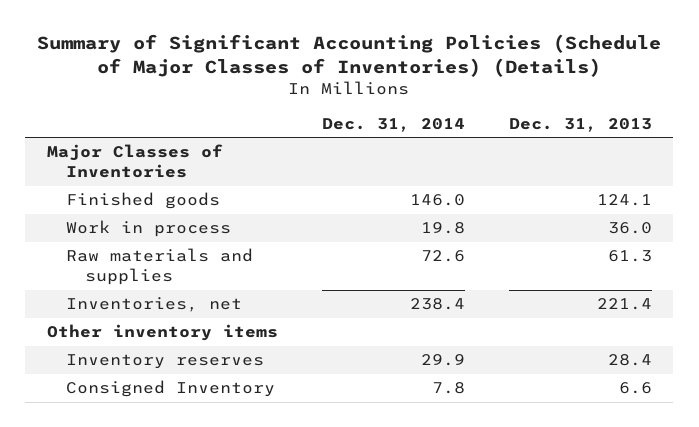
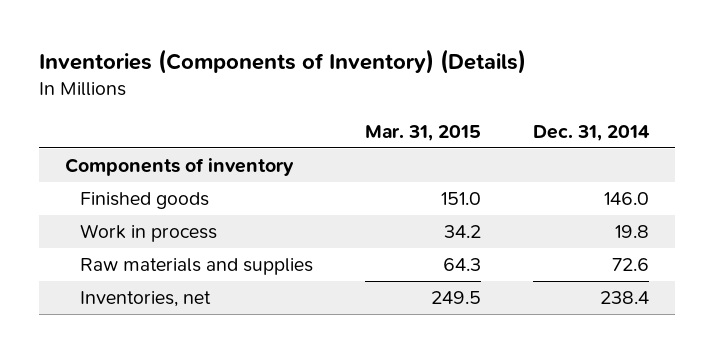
[37,34,662,77] Summary of Significant Accounting Policies (Schedule of Major Classes of Inventories) (Details) -> [39,48,527,74] Inventories (Components of Inventory) (Details)
[508,117,652,132] Dec. 31, 2013 -> none
none -> [364,124,481,141] Mar. 31, 2015
[47,144,224,179] Major Classes of Inventories -> [65,158,295,177] Components of inventory
[47,324,279,342] Other inventory items -> none
[65,354,264,370] Inventory reserves -> none
[65,380,275,398] Consigned Inventory -> none

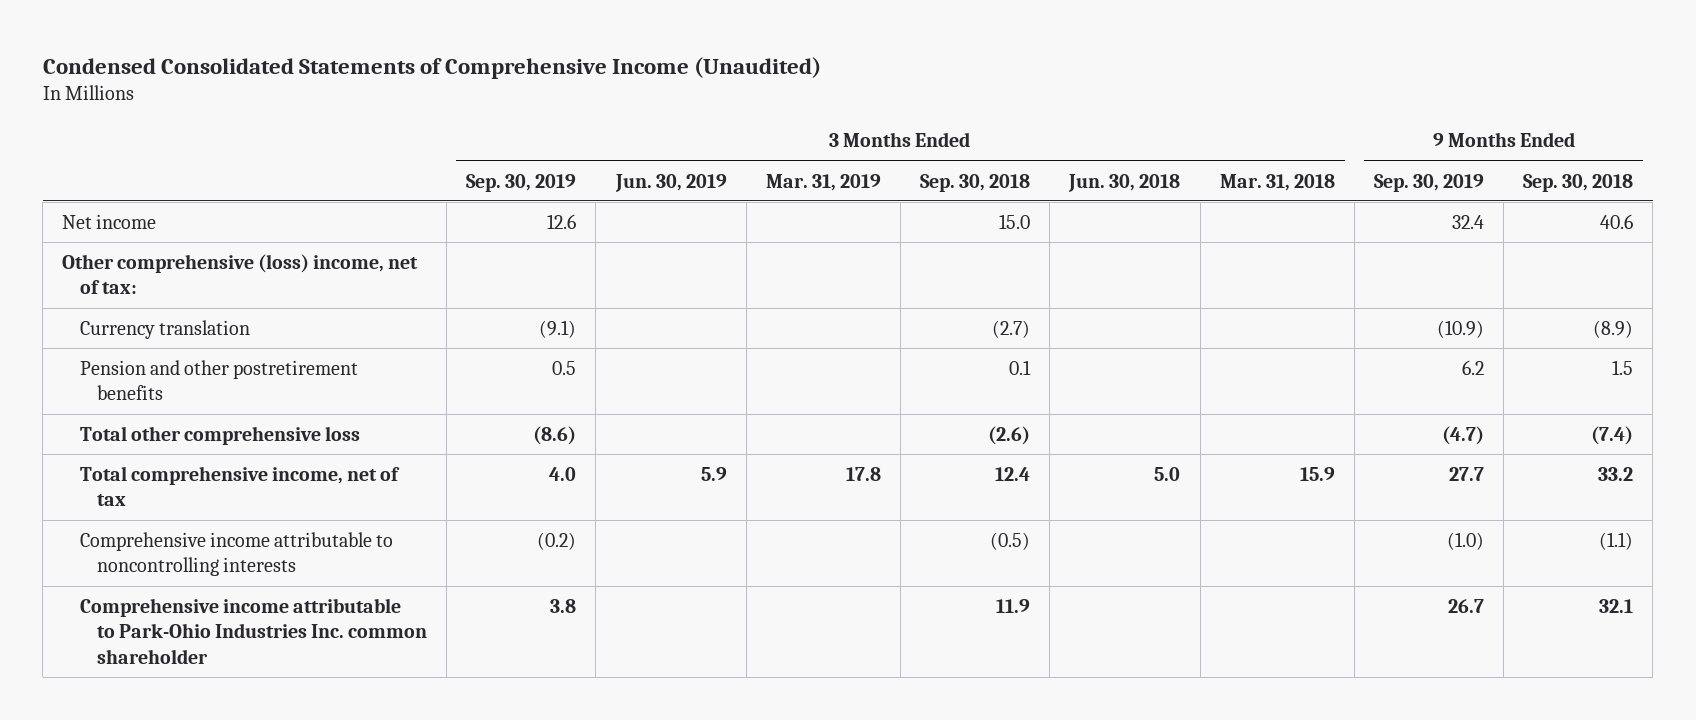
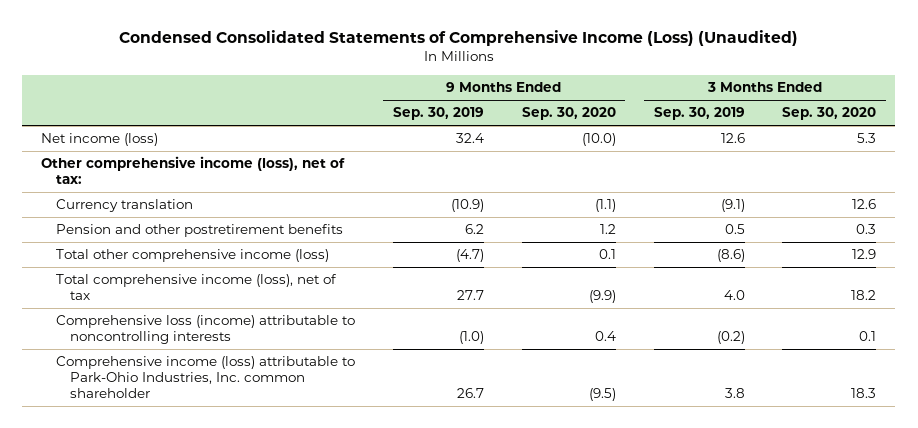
[42,56,821,79] Condensed Consolidated Statements of Comprehensive Income (Unaudited) -> [118,30,798,47] Condensed Consolidated Statements of Comprehensive Income (Loss) (Unaudited)
[614,173,727,192] Jun. 30, 2019 -> none
[765,173,881,191] Mar. 31, 2019 -> none
[920,173,1031,192] Sep. 30, 2018 -> none
[1068,173,1181,192] Jun. 30, 2018 -> none
[1219,173,1335,191] Mar. 31, 2018 -> none
[1523,173,1634,192] Sep. 30, 2018 -> none
none -> [521,107,616,121] Sep. 30, 2020
none -> [782,107,877,121] Sep. 30, 2020
[62,213,157,229] Net income -> [41,133,159,147] Net income (loss)
[62,253,419,295] Other comprehensive (loss) income, net of tax: -> [41,156,346,185] Other comprehensive income (loss), net of tax:
[79,425,360,445] Total other comprehensive loss -> [55,249,329,263] Total other comprehensive income (loss)
[79,465,400,507] Total comprehensive income, net of tax -> [55,274,337,301] Total comprehensive income (loss), net of tax
[79,531,393,577] Comprehensive income attributable to noncontrolling interests -> [55,315,355,345] Comprehensive loss (income) attributable to noncontrolling interests
[79,597,427,664] Comprehensive income attributable to Park-Ohio Industries Inc. common shareholder -> [55,356,355,398] Comprehensive income (loss) attributable to Park-Ohio Industries, Inc. common shareholder

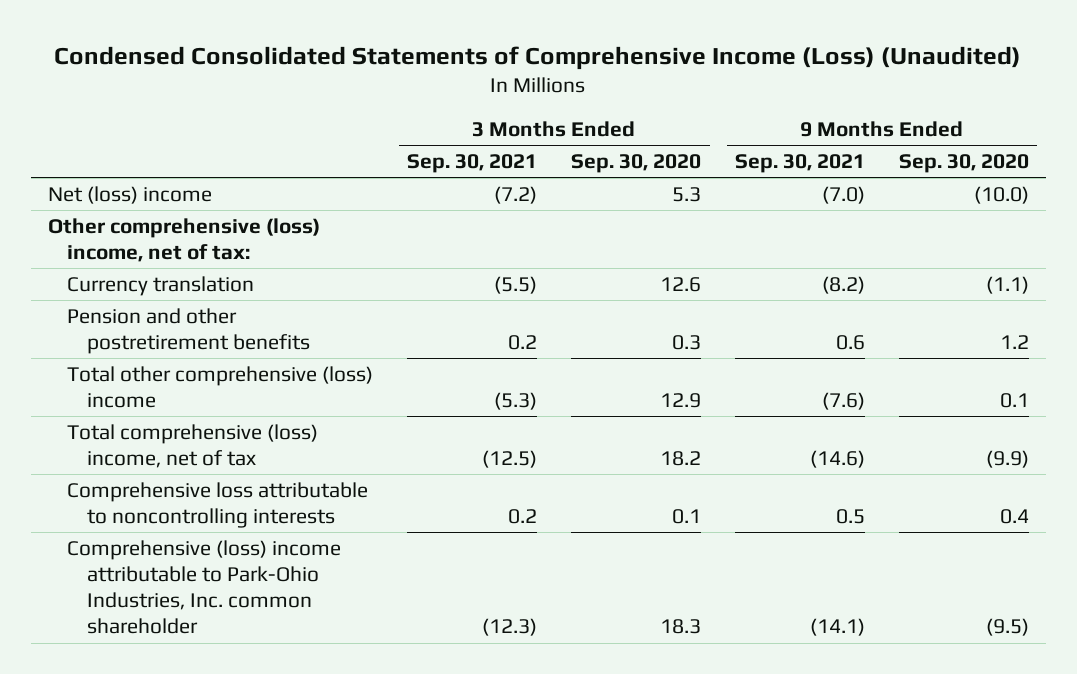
[392,107,484,121] Sep. 30, 2019 -> none
[653,107,745,121] Sep. 30, 2019 -> none
none -> [407,154,538,174] Sep. 30, 2021
none -> [735,154,866,174] Sep. 30, 2021
[41,133,159,147] Net income (loss) -> [47,185,212,204] Net (loss) income
[41,156,346,185] Other comprehensive income (loss), net of tax: -> [47,217,320,263] Other comprehensive (loss) income, net of tax:
[55,249,329,263] Total other comprehensive income (loss) -> [67,365,374,409] Total other comprehensive (loss) income
[55,274,337,301] Total comprehensive income (loss), net of tax -> [67,423,319,469] Total comprehensive (loss) income, net of tax
[55,315,355,345] Comprehensive loss (income) attributable to noncontrolling interests -> [67,481,369,529] Comprehensive loss attributable to noncontrolling interests
[55,356,355,398] Comprehensive income (loss) attributable to Park-Ohio Industries, Inc. common shareholder -> [67,539,342,635] Comprehensive (loss) income attributable to Park-Ohio Industries, Inc. common shareholder

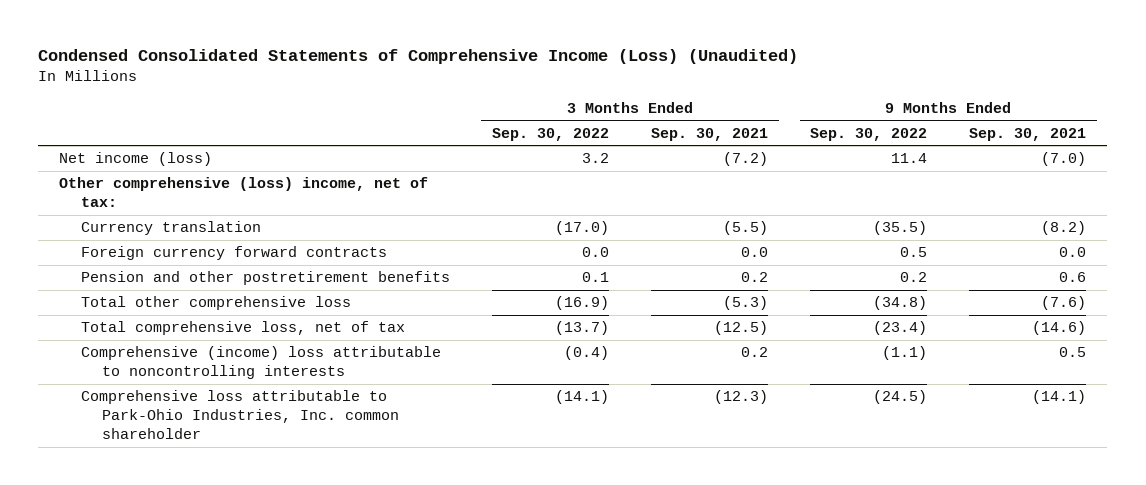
[571,154,702,174] Sep. 30, 2020 -> none
[898,154,1029,174] Sep. 30, 2020 -> none
none -> [491,127,609,141] Sep. 30, 2022
none -> [810,127,928,141] Sep. 30, 2022
[47,185,212,204] Net (loss) income -> [59,152,213,167] Net income (loss)
none -> [80,246,387,261] Foreign currency forward contracts
[67,365,374,409] Total other comprehensive (loss) income -> [80,296,351,311] Total other comprehensive loss
[67,423,319,469] Total comprehensive (loss) income, net of tax -> [80,321,405,336] Total comprehensive loss, net of tax
[67,481,369,529] Comprehensive loss attributable to noncontrolling interests -> [80,346,441,380] Comprehensive (income) loss attributable to noncontrolling interests
[67,539,342,635] Comprehensive (loss) income attributable to Park-Ohio Industries, Inc. common shareholder -> [80,390,400,440] Comprehensive loss attributable to Park-Ohio Industries, Inc. common shareholder

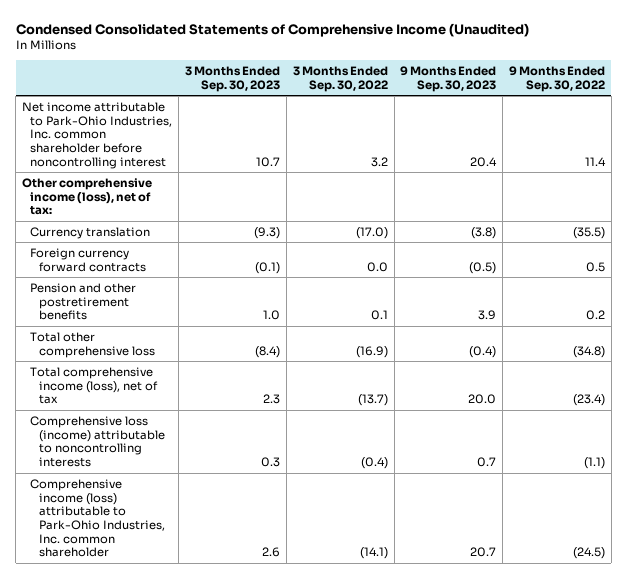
[38,49,799,65] Condensed Consolidated Statements of Comprehensive Income (Loss) (Unaudited) -> [15,22,529,37] Condensed Consolidated Statements of Comprehensive Income (Unaudited)
[651,127,769,141] Sep. 30, 2021 -> none
[969,127,1087,141] Sep. 30, 2021 -> none
none -> [185,66,281,92] 3 Months Ended Sep. 30, 2023
none -> [400,66,497,92] 9 Months Ended Sep. 30, 2023
[59,152,213,167] Net income (loss) -> [22,101,173,169] Net income attributable to Park-Ohio Industries, Inc. common shareholder before noncontrolling interest
[59,177,429,208] Other comprehensive (loss) income, net of tax: -> [22,177,153,216] Other comprehensive income (loss), net of tax:
[80,321,405,336] Total comprehensive loss, net of tax -> [30,366,158,405] Total comprehensive income (loss), net of tax
[80,346,441,380] Comprehensive (income) loss attributable to noncontrolling interests -> [30,415,165,468] Comprehensive loss (income) attributable to noncontrolling interests
[80,390,400,440] Comprehensive loss attributable to Park-Ohio Industries, Inc. common shareholder -> [30,478,165,558] Comprehensive income (loss) attributable to Park-Ohio Industries, Inc. common shareholder

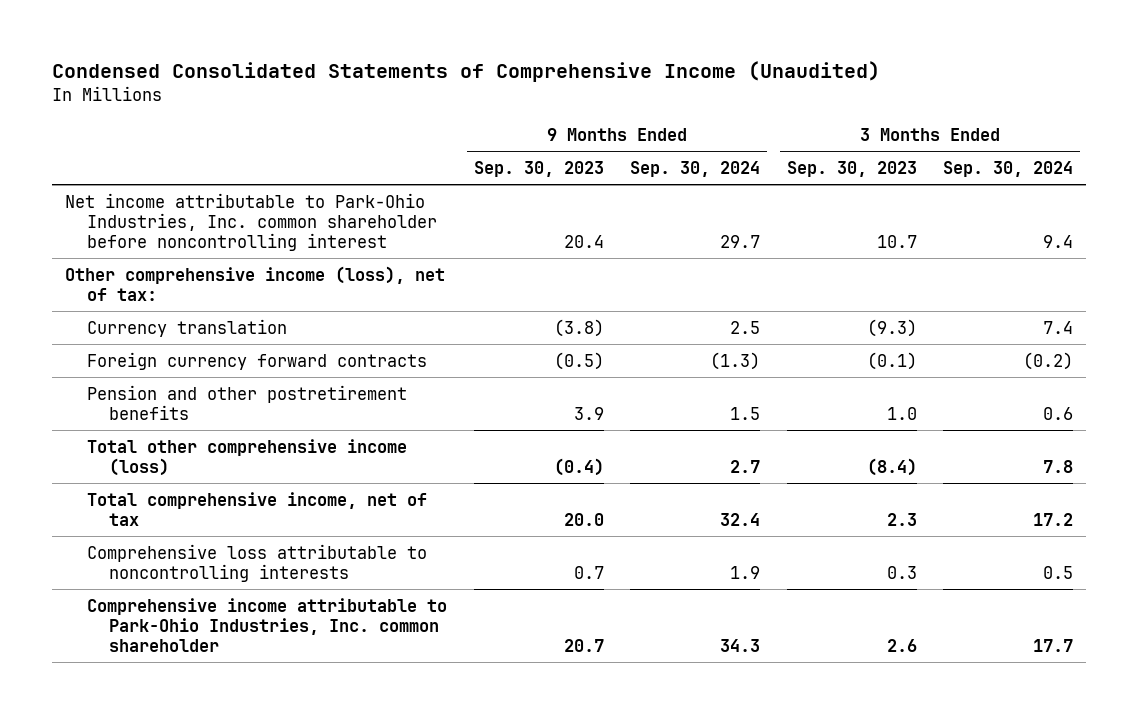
[292,66,388,92] 3 Months Ended Sep. 30, 2022 -> none
[509,66,606,92] 9 Months Ended Sep. 30, 2022 -> none
none -> [630,160,761,177] Sep. 30, 2024
none -> [943,160,1074,177] Sep. 30, 2024
[30,331,155,358] Total other comprehensive loss -> [87,438,408,476] Total other comprehensive income (loss)
[30,366,158,405] Total comprehensive income (loss), net of tax -> [87,491,428,526] Total comprehensive income, net of tax
[30,415,165,468] Comprehensive loss (income) attributable to noncontrolling interests -> [87,543,428,582] Comprehensive loss attributable to noncontrolling interests
[30,478,165,558] Comprehensive income (loss) attributable to Park-Ohio Industries, Inc. common shareholder -> [87,597,448,652] Comprehensive income attributable to Park-Ohio Industries, Inc. common shareholder

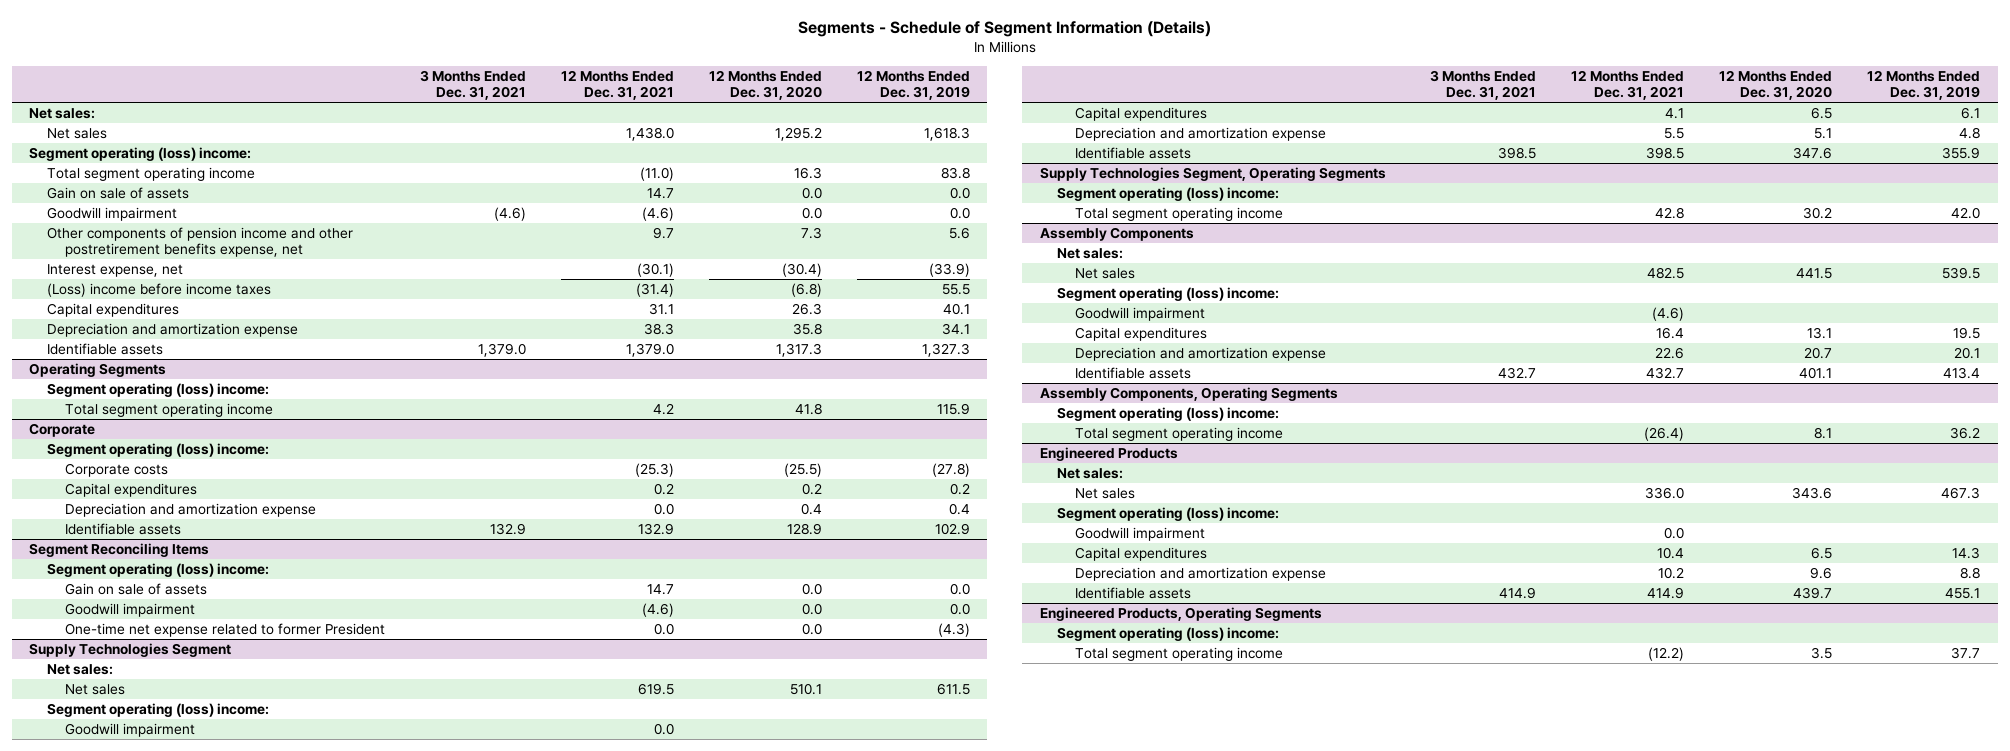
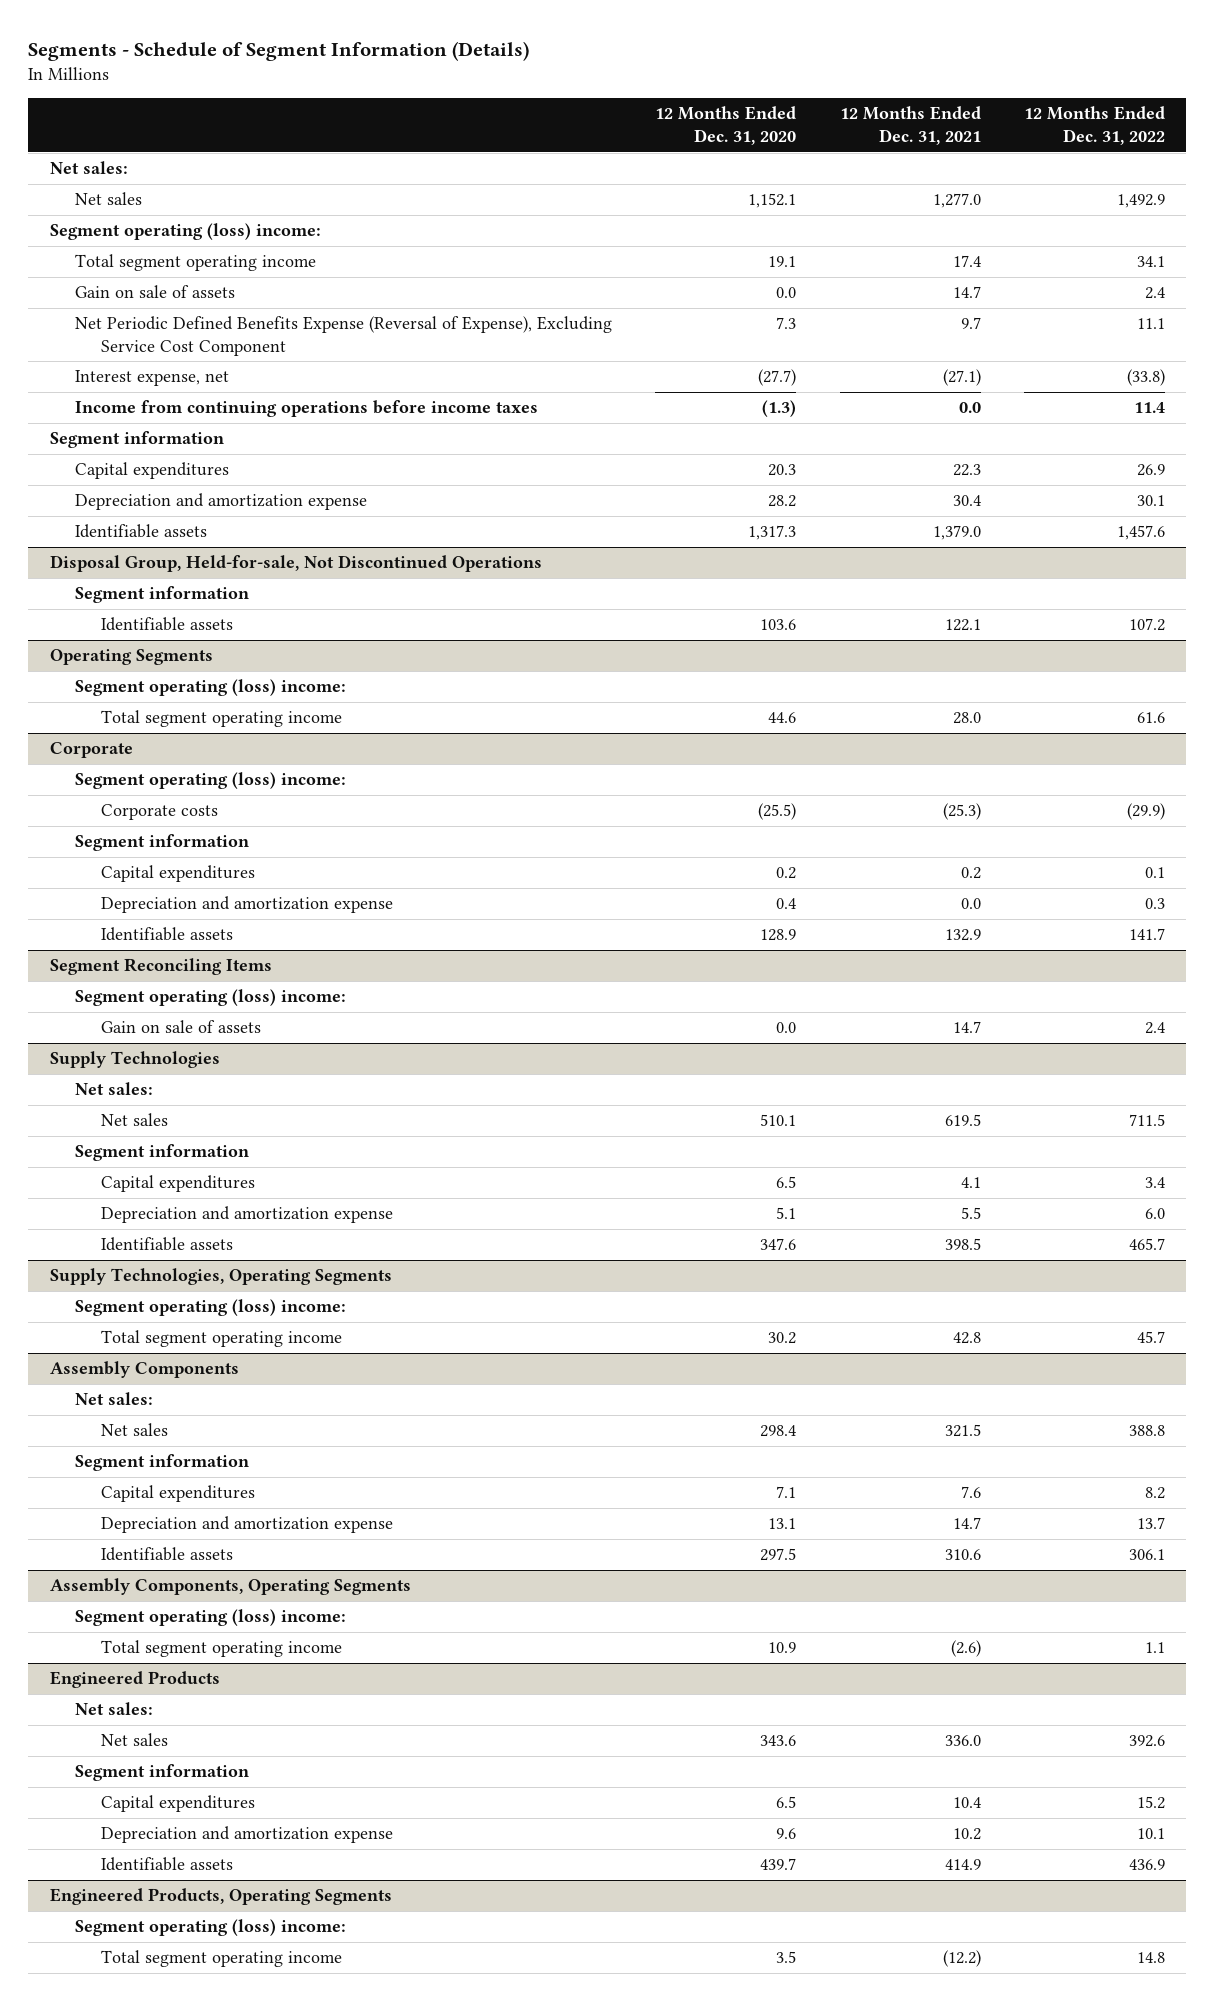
[419,69,526,101] 3 Months Ended Dec. 31, 2021 -> none
[856,69,970,101] 12 Months Ended Dec. 31, 2019 -> none
none -> [1023,106,1165,146] 12 Months Ended Dec. 31, 2022
[625,126,674,141] 1,438.0 -> [932,193,981,209] 1,277.0
[774,126,822,141] 1,295.2 -> [748,193,797,209] 1,152.1
[639,166,674,181] (11.0) -> [952,255,981,268] 17.4
[793,166,822,179] 16.3 -> [768,256,797,268] 19.1
[46,206,177,221] Goodwill impairment -> none
[46,226,353,258] Other components of pension income and other postretirement benefits expense, net -> [75,316,613,356] Net Periodic Defined Benefits Expense (Reversal of Expense), Excluding Service Cost Component
[636,262,674,277] (30.1) -> [942,369,981,387] (27.1)
[781,262,822,277] (30.4) -> [758,369,797,387] (27.7)
[46,282,271,297] (Loss) income before income taxes -> [75,400,539,418] Income from continuing operations before income taxes
[635,282,674,297] (31.4) -> [958,402,981,414] 0.0
[790,282,822,297] (6.8) -> [762,400,797,418] (1.3)
none -> [49,431,224,449] Segment information
[648,302,674,315] 31.1 -> [952,464,981,477] 22.3
[791,302,822,315] 26.3 -> [768,464,797,477] 20.3
[643,322,674,335] 38.3 -> [952,495,981,507] 30.4
[792,322,822,335] 35.8 -> [768,495,797,508] 28.2
none -> [49,555,542,573] Disposal Group, Held-for-sale, Not Discontinued Operations
none -> [75,586,250,604] Segment information
none -> [100,617,233,632] Identifiable assets
[652,402,674,415] 4.2 -> [952,712,981,725] 28.0
[794,402,822,415] 41.8 -> [768,712,797,724] 44.6
none -> [75,834,250,852] Segment information
[64,602,195,617] Goodwill impairment -> none
[64,622,385,637] One-time net expense related to former President -> none
[29,642,232,657] Supply Technologies Segment -> [49,1051,220,1069] Supply Technologies
[46,702,269,717] Segment operating (loss) income: -> none
[64,722,195,737] Goodwill impairment -> none
none -> [75,1144,250,1162] Segment information
[1039,166,1386,181] Supply Technologies Segment, Operating Segments -> [49,1268,392,1286] Supply Technologies, Operating Segments
[1057,286,1280,301] Segment operating (loss) income: -> none
[1075,306,1206,321] Goodwill impairment -> none
[1647,266,1685,279] 482.5 -> [944,1424,981,1438] 321.5
[1796,267,1833,279] 441.5 -> [760,1425,797,1438] 298.4
none -> [75,1454,250,1472] Segment information
[1656,326,1685,339] 16.4 -> [960,1486,981,1499] 7.6
[1807,326,1833,339] 13.1 -> [776,1486,797,1499] 7.1
[1655,346,1685,359] 22.6 -> [952,1517,981,1530] 14.7
[1804,346,1833,359] 20.7 -> [768,1518,797,1530] 13.1
[1646,366,1685,379] 432.7 -> [944,1549,981,1561] 310.6
[1799,366,1833,379] 401.1 -> [760,1548,797,1562] 297.5
[1644,426,1685,441] (26.4) -> [950,1640,981,1658] (2.6)
[1814,426,1833,439] 8.1 -> [768,1642,797,1654] 10.9
[1057,506,1280,521] Segment operating (loss) income: -> none
[1075,526,1206,541] Goodwill impairment -> none
none -> [75,1764,250,1782] Segment information

